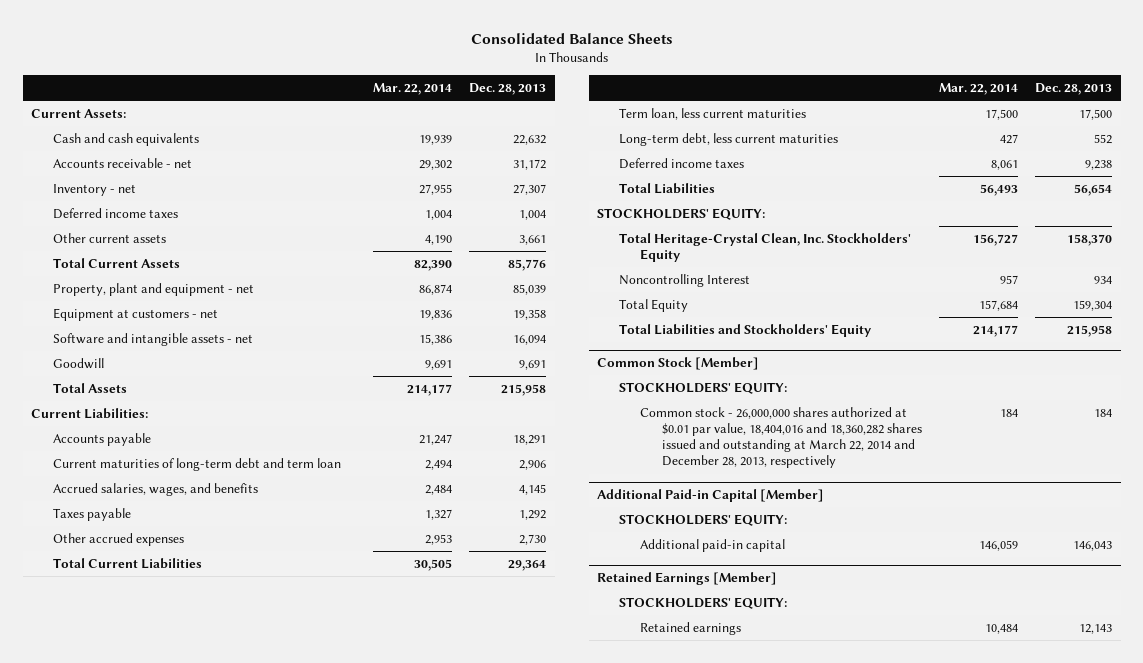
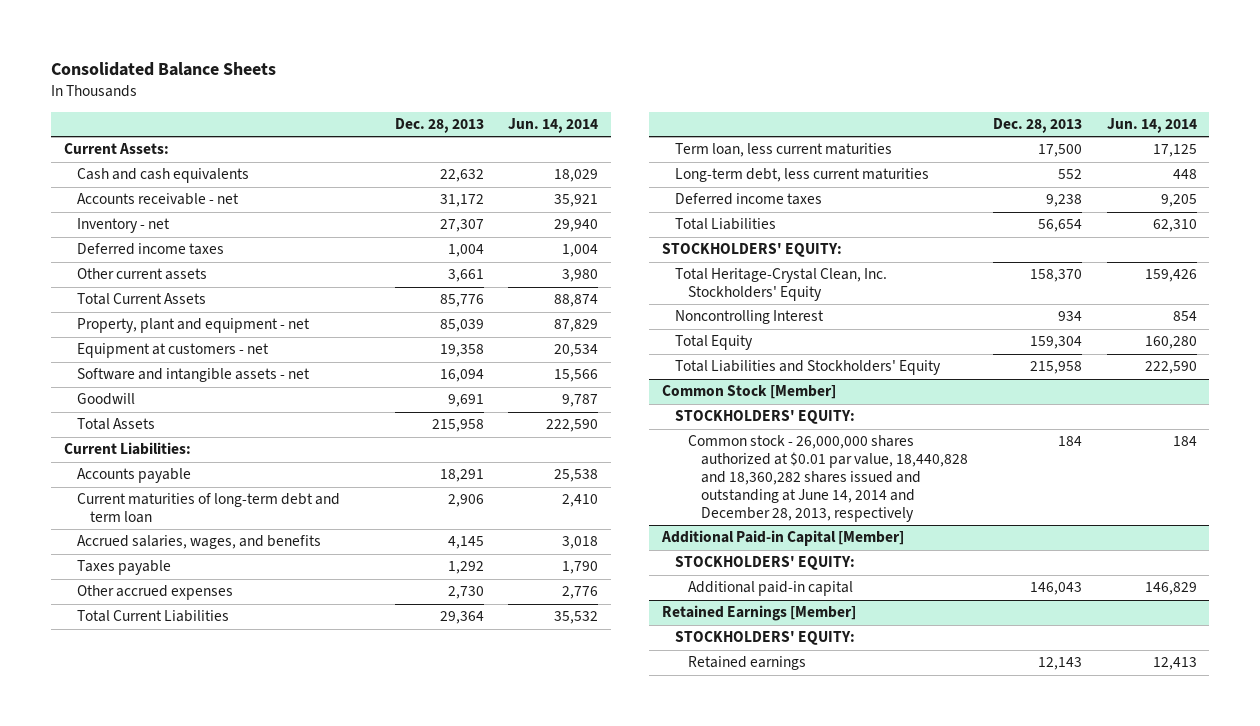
[372,83,452,96] Mar. 22, 2014 -> none
none -> [508,118,599,134] Jun. 14, 2014
[640,406,922,469] Common stock - 26,000,000 shares authorized at $0.01 par value, 18,404,016 and 18,360,282 shares issued and outstanding at March 22, 2014 and December 28, 2013, respectively -> [687,435,968,522] Common stock - 26,000,000 shares authorized at $0.01 par value, 18,440,828 and 18,360,282 shares issued and outstanding at June 14, 2014 and December 28, 2013, respectively

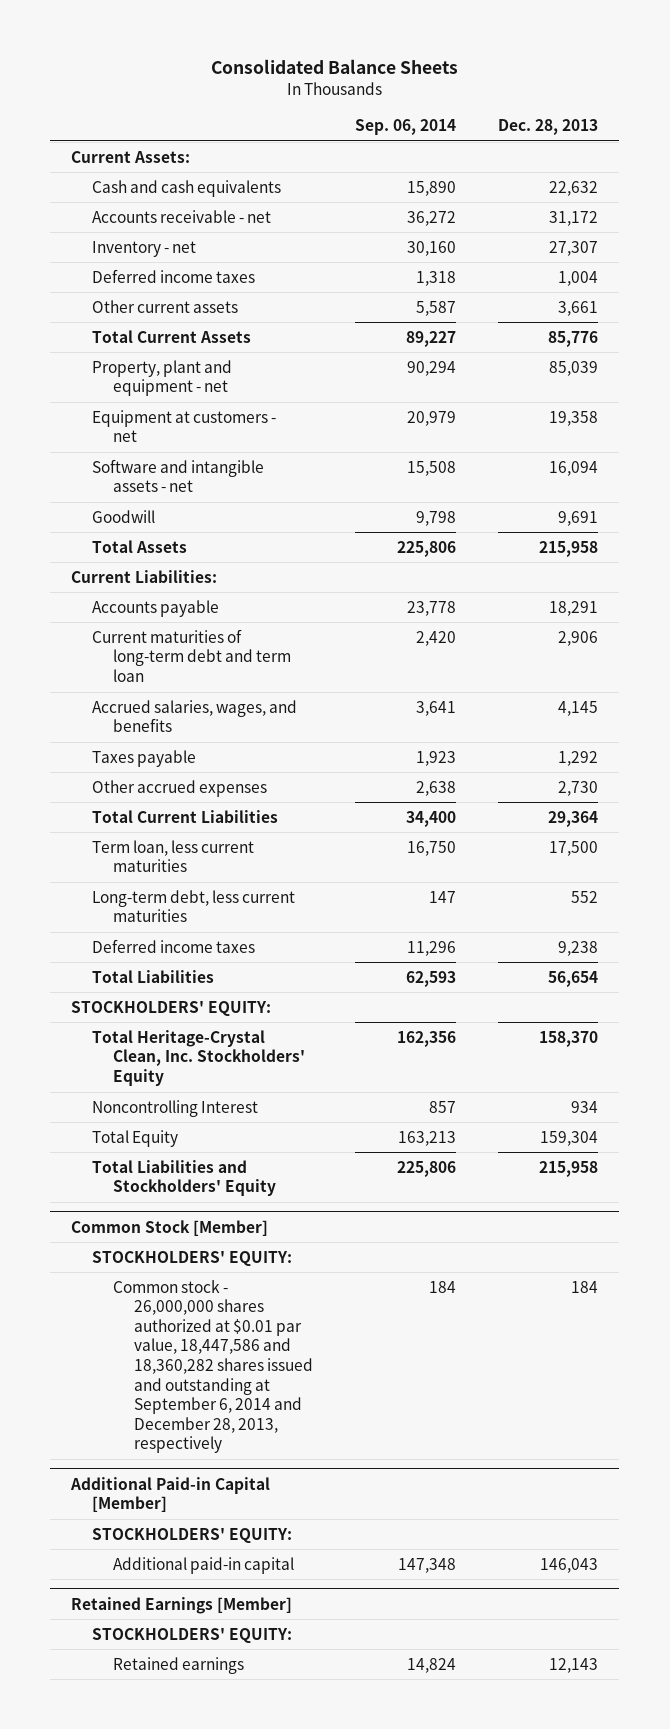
[508,118,599,134] Jun. 14, 2014 -> none
none -> [354,118,456,135] Sep. 06, 2014
[687,435,968,522] Common stock - 26,000,000 shares authorized at $0.01 par value, 18,440,828 and 18,360,282 shares issued and outstanding at June 14, 2014 and December 28, 2013, respectively -> [112,1279,313,1454] Common stock - 26,000,000 shares authorized at $0.01 par value, 18,447,586 and 18,360,282 shares issued and outstanding at September 6, 2014 and December 28, 2013, respectively

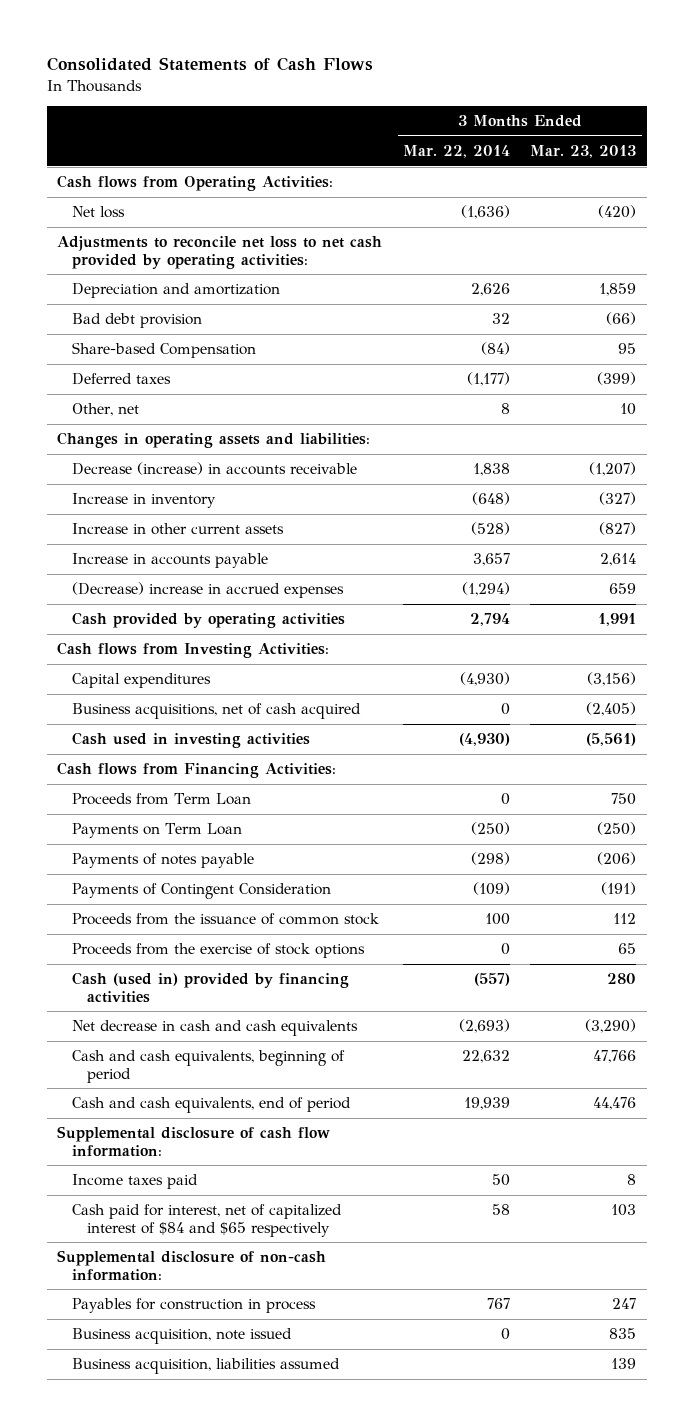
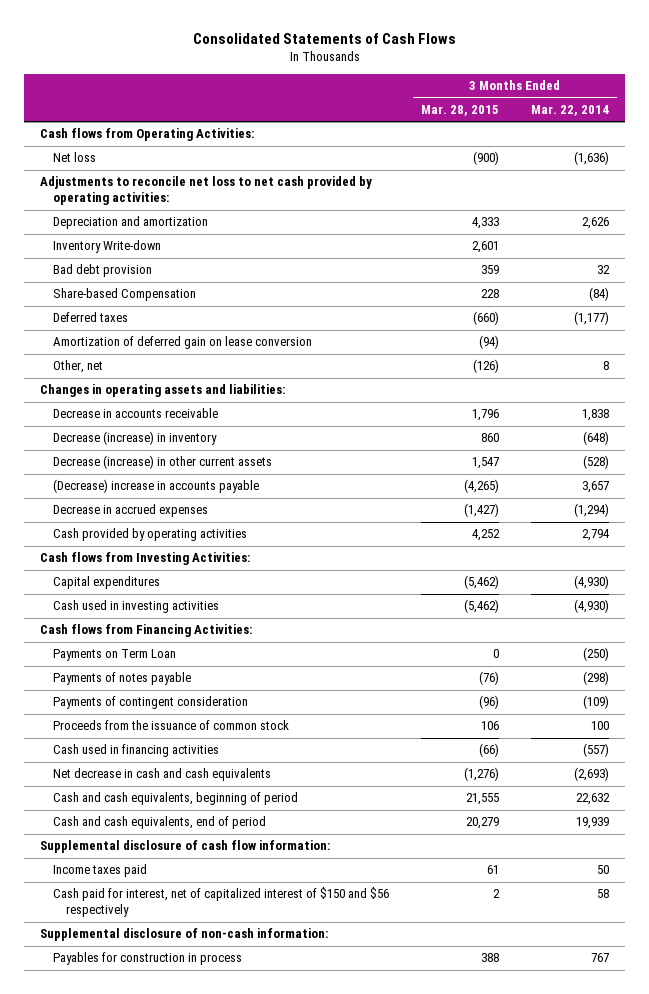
[530,145,637,159] Mar. 23, 2013 -> none
none -> [421,105,500,117] Mar. 28, 2015
none -> [52,240,161,254] Inventory Write-down
none -> [52,336,312,350] Amortization of deferred gain on lease conversion
[71,462,357,476] Decrease (increase) in accounts receivable -> [52,408,218,419] Decrease in accounts receivable
[71,493,216,509] Increase in inventory -> [52,431,217,446] Decrease (increase) in inventory
[71,523,284,536] Increase in other current assets -> [52,455,272,470] Decrease (increase) in other current assets
[71,553,268,569] Increase in accounts payable -> [52,479,259,494] (Decrease) increase in accounts payable
[71,582,344,599] (Decrease) increase in accrued expenses -> [52,504,208,518] Decrease in accrued expenses
[71,703,361,720] Business acquisitions, net of cash acquired -> none
[71,793,251,806] Proceeds from Term Loan -> none
[71,883,331,900] Payments of Contingent Consideration -> [52,696,248,710] Payments of contingent consideration
[71,943,365,959] Proceeds from the exercise of stock options -> none
[71,972,349,1003] Cash (used in) provided by financing activities -> [52,744,219,758] Cash used in financing activities
[71,1204,342,1237] Cash paid for interest, net of capitalized interest of $84 and $65 respectively -> [52,887,389,918] Cash paid for interest, net of capitalized interest of $150 and $56 respectively
[71,1328,292,1345] Business acquisition, note issued -> none
[71,1358,340,1375] Business acquisition, liabilities assumed -> none

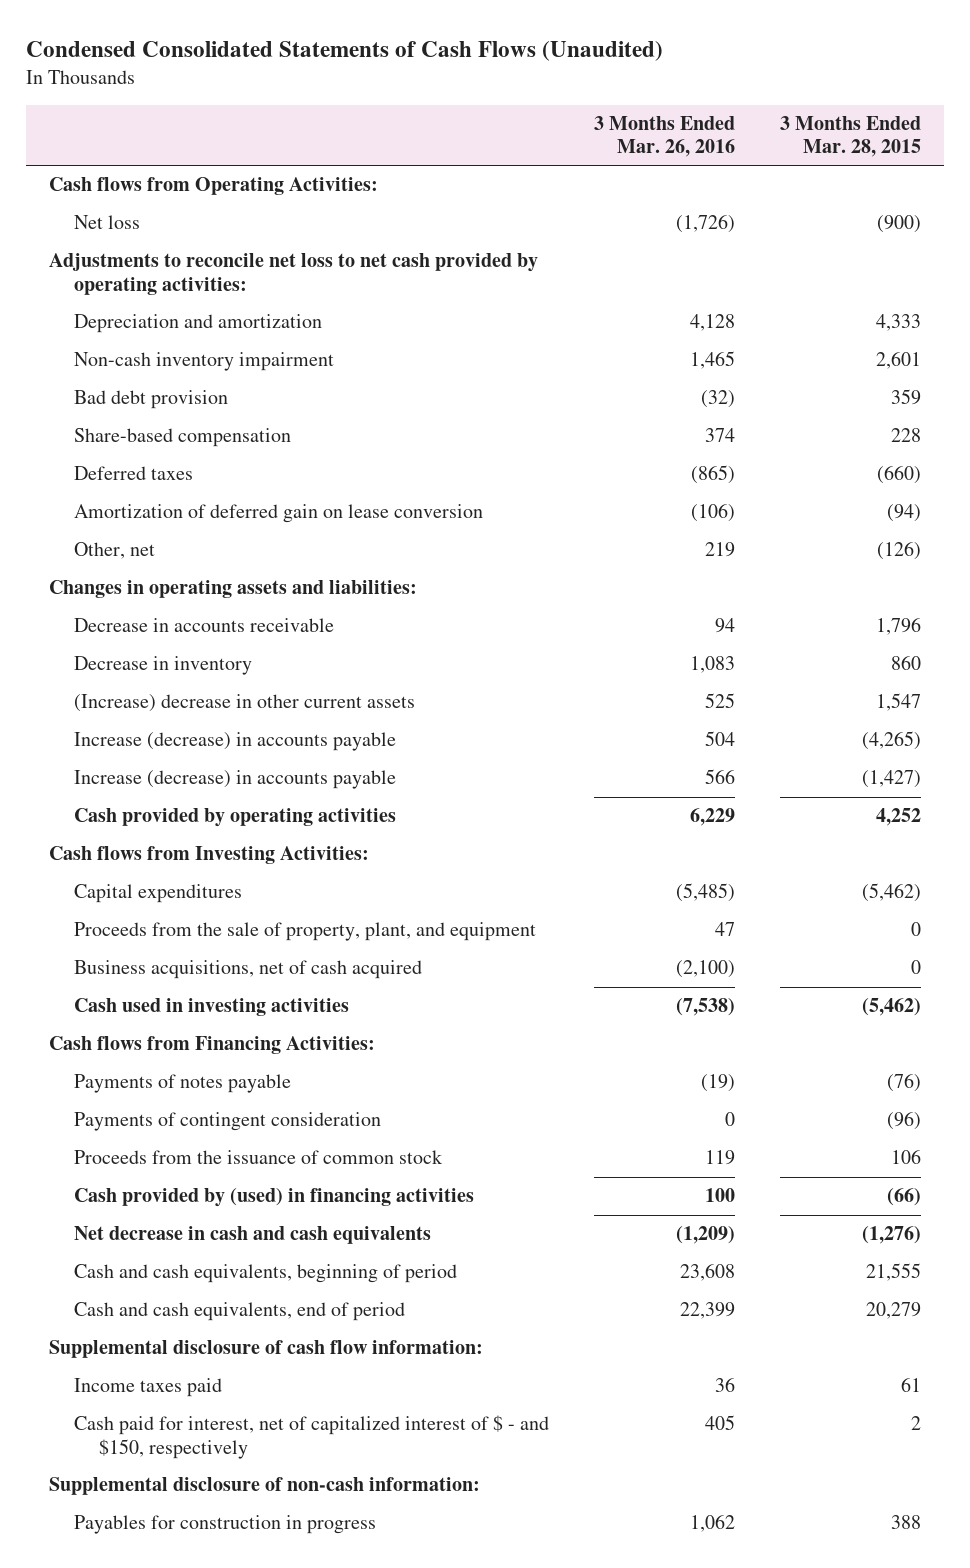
[192,32,456,44] Consolidated Statements of Cash Flows -> [26,41,664,62] Condensed Consolidated Statements of Cash Flows (Unaudited)
[531,105,610,117] Mar. 22, 2014 -> none
none -> [593,115,735,158] 3 Months Ended Mar. 26, 2016
[52,240,161,254] Inventory Write-down -> [73,352,334,372] Non-cash inventory impairment
[52,288,196,302] Share-based Compensation -> [73,428,291,448] Share-based compensation
[52,431,217,446] Decrease (increase) in inventory -> [73,656,252,676] Decrease in inventory
[52,455,272,470] Decrease (increase) in other current assets -> [73,694,415,713] (Increase) decrease in other current assets
[52,479,259,494] (Decrease) increase in accounts payable -> [73,732,396,752] Increase (decrease) in accounts payable
[52,504,208,518] Decrease in accrued expenses -> [73,770,396,790] Increase (decrease) in accounts payable
none -> [73,922,536,942] Proceeds from the sale of property, plant, and equipment
none -> [73,960,422,980] Business acquisitions, net of cash acquired
[52,649,176,662] Payments on Term Loan -> none
[52,744,219,758] Cash used in financing activities -> [73,1188,474,1208] Cash provided by (used) in financing activities
[52,887,389,918] Cash paid for interest, net of capitalized interest of $150 and $56 respectively -> [73,1415,549,1459] Cash paid for interest, net of capitalized interest of $ - and $150, respectively
[52,952,242,966] Payables for construction in process -> [73,1515,376,1535] Payables for construction in progress

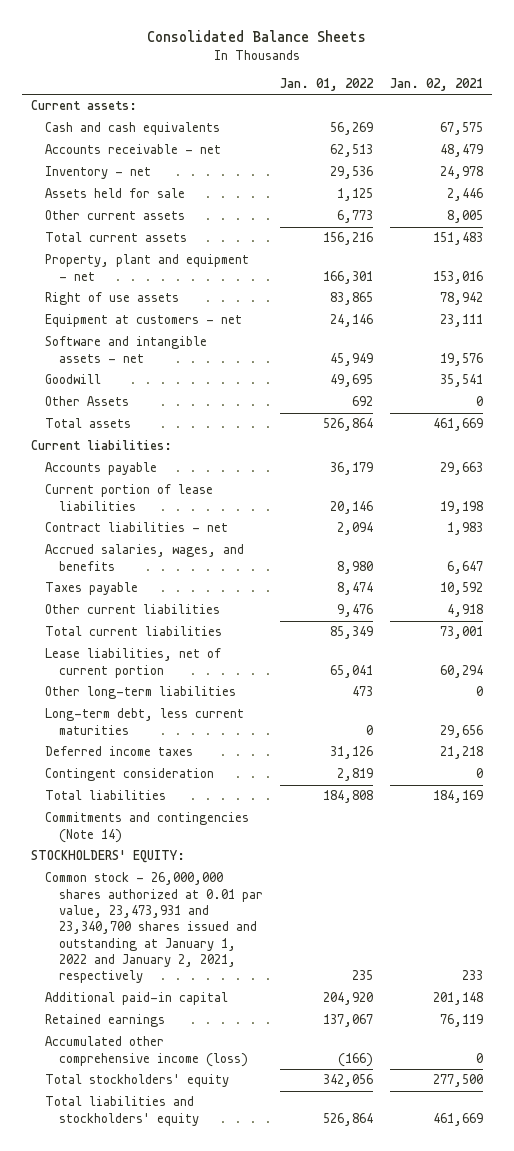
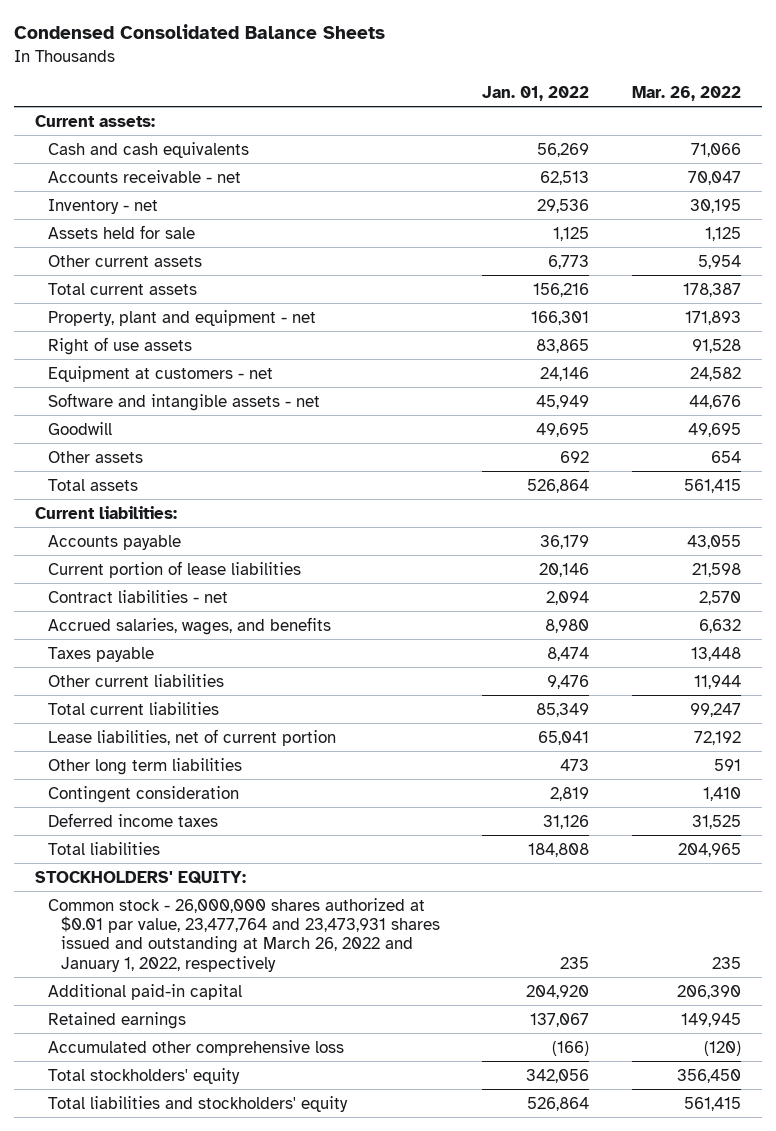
[147,30,367,43] Consolidated Balance Sheets -> [13,24,385,40] Condensed Consolidated Balance Sheets
[390,78,484,92] Jan. 02, 2021 -> none
none -> [631,86,741,102] Mar. 26, 2022
[44,396,129,407] Other Assets -> [47,450,143,463] Other assets
[44,708,244,735] Long-term debt, less current maturities -> none
[44,686,236,700] Other long-term liabilities -> [47,757,242,775] Other long term liabilities
[44,746,193,757] Deferred income taxes -> [47,812,218,827] Deferred income taxes
[44,812,249,843] Commitments and contingencies (Note 14) -> none
[44,872,264,984] Common stock - 26,000,000 shares authorized at 0.01 par value, 23,473,931 and 23,340,700 shares issued and outstanding at January 1, 2022 and January 2, 2021, respectively -> [47,897,440,972] Common stock - 26,000,000 shares authorized at $0.01 par value, 23,477,764 and 23,473,931 shares issued and outstanding at March 26, 2022 and January 1, 2022, respectively
[44,1036,249,1067] Accumulated other comprehensive income (loss) -> [47,1039,344,1056] Accumulated other comprehensive loss

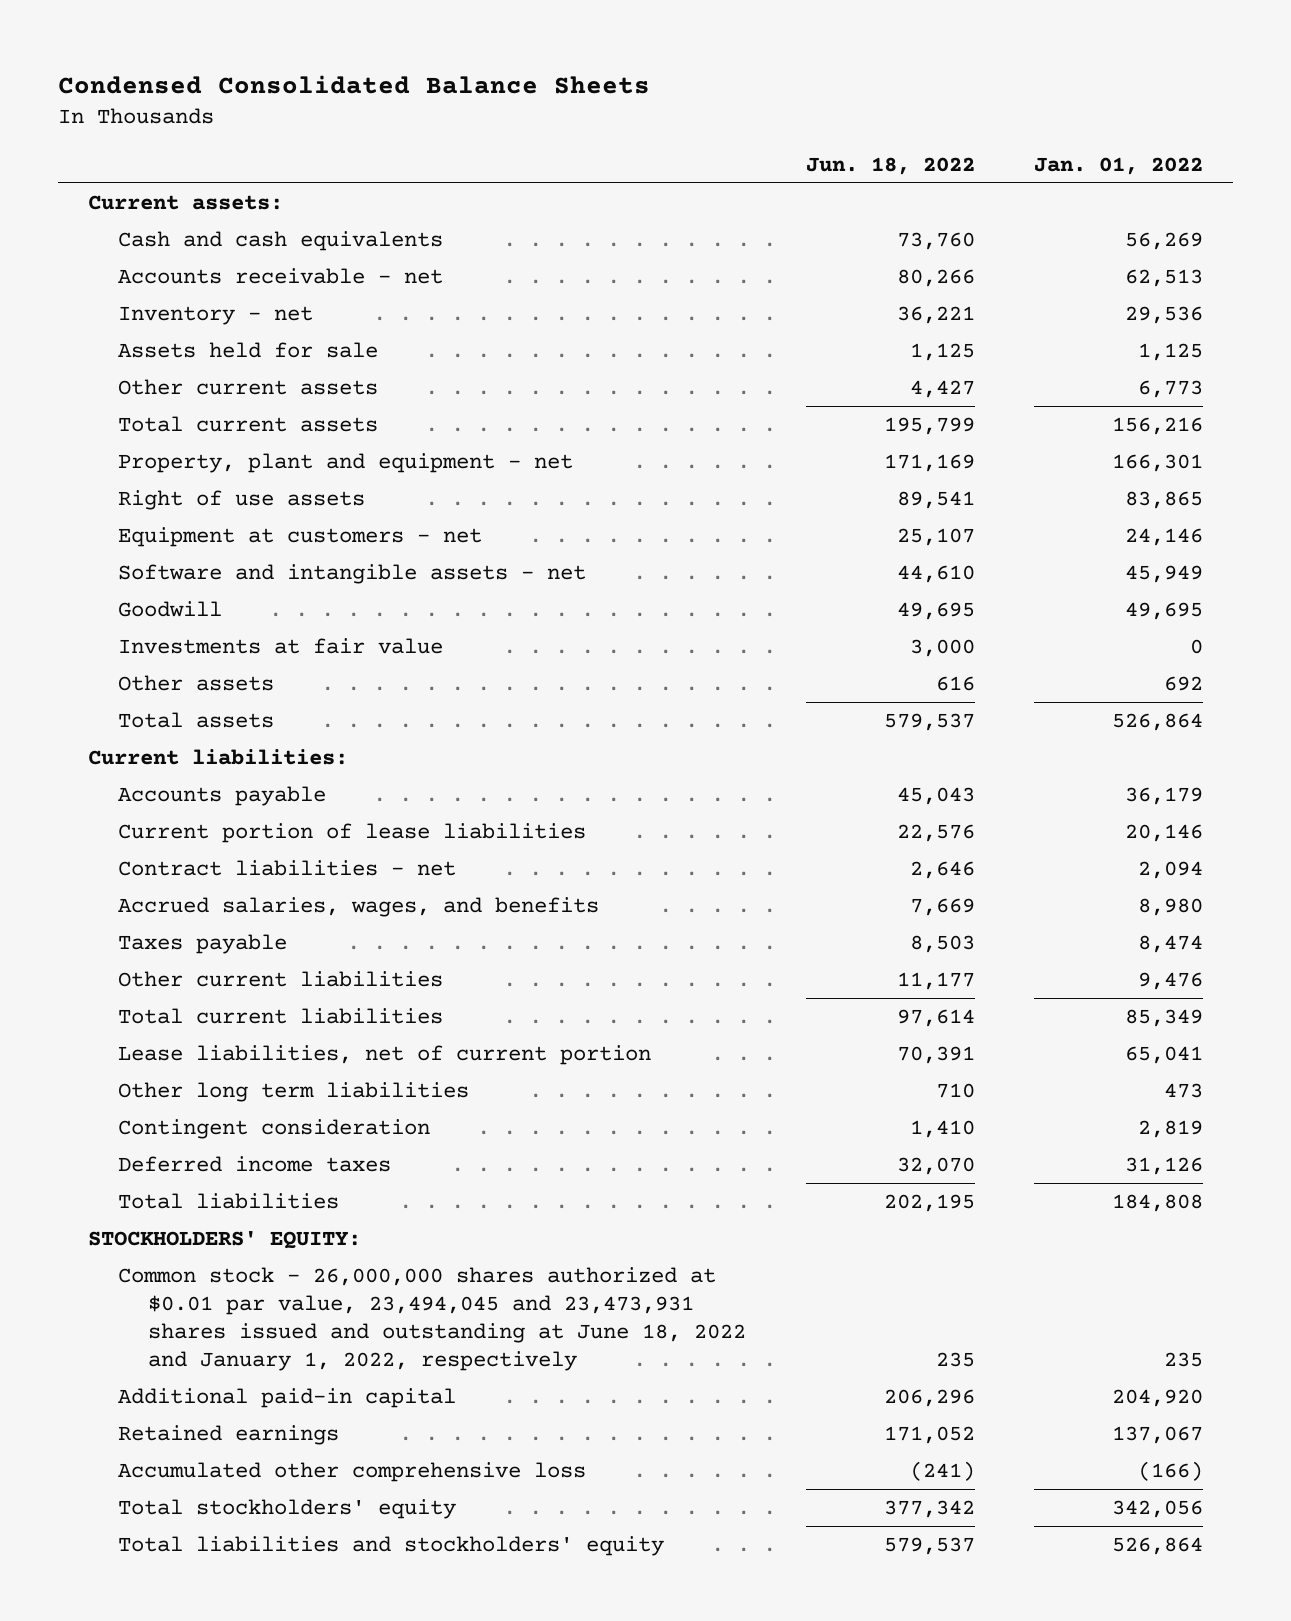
[631,86,741,102] Mar. 26, 2022 -> none
none -> [805,156,975,175] Jun. 18, 2022
none -> [117,637,443,654] Investments at fair value
[47,897,440,972] Common stock - 26,000,000 shares authorized at $0.01 par value, 23,477,764 and 23,473,931 shares issued and outstanding at March 26, 2022 and January 1, 2022, respectively -> [117,1266,746,1372] Common stock - 26,000,000 shares authorized at $0.01 par value, 23,494,045 and 23,473,931 shares issued and outstanding at June 18, 2022 and January 1, 2022, respectively

